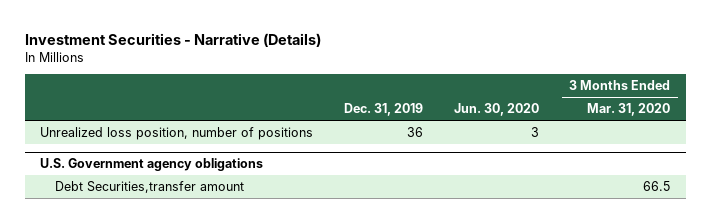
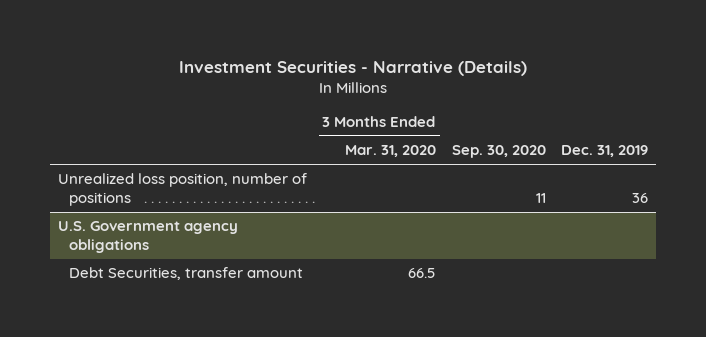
[453,103,539,117] Jun. 30, 2020 -> none
none -> [451,145,546,159] Sep. 30, 2020
[54,181,244,194] Debt Securities,transfer amount -> [68,267,303,281] Debt Securities, transfer amount

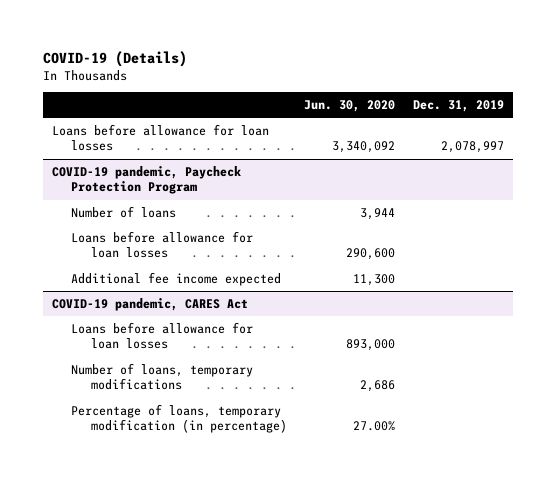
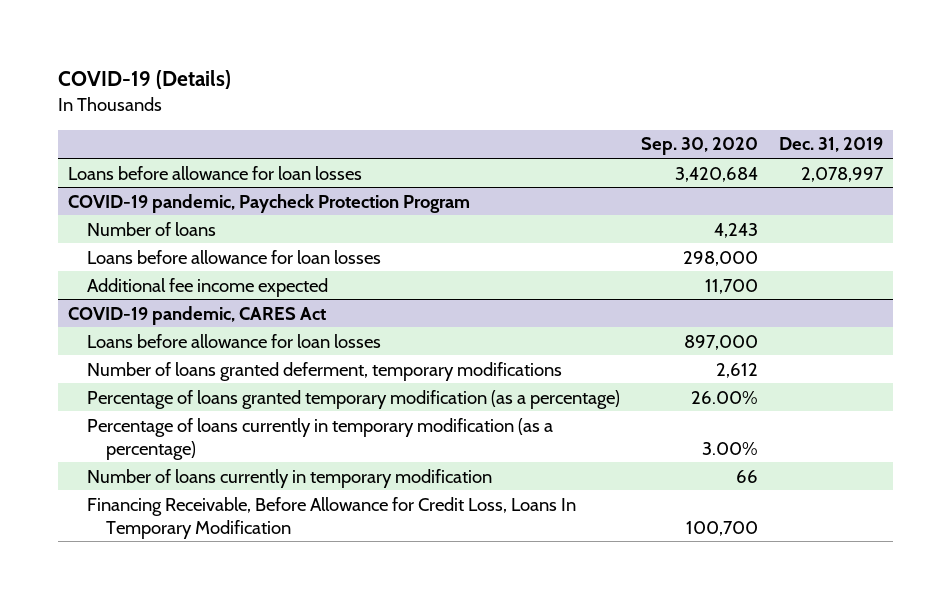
[304,100,396,113] Jun. 30, 2020 -> none
none -> [641,137,759,156] Sep. 30, 2020
[71,362,254,391] Number of loans, temporary modifications -> [87,361,563,381] Number of loans granted deferment, temporary modifications
none -> [87,389,621,409] Percentage of loans granted temporary modification (as a percentage)
[71,403,288,434] Percentage of loans, temporary modification (in percentage) -> [87,417,554,460] Percentage of loans currently in temporary modification (as a percentage)
none -> [87,468,493,488] Number of loans currently in temporary modification
none -> [87,496,577,539] Financing Receivable, Before Allowance for Credit Loss, Loans In Temporary Modification

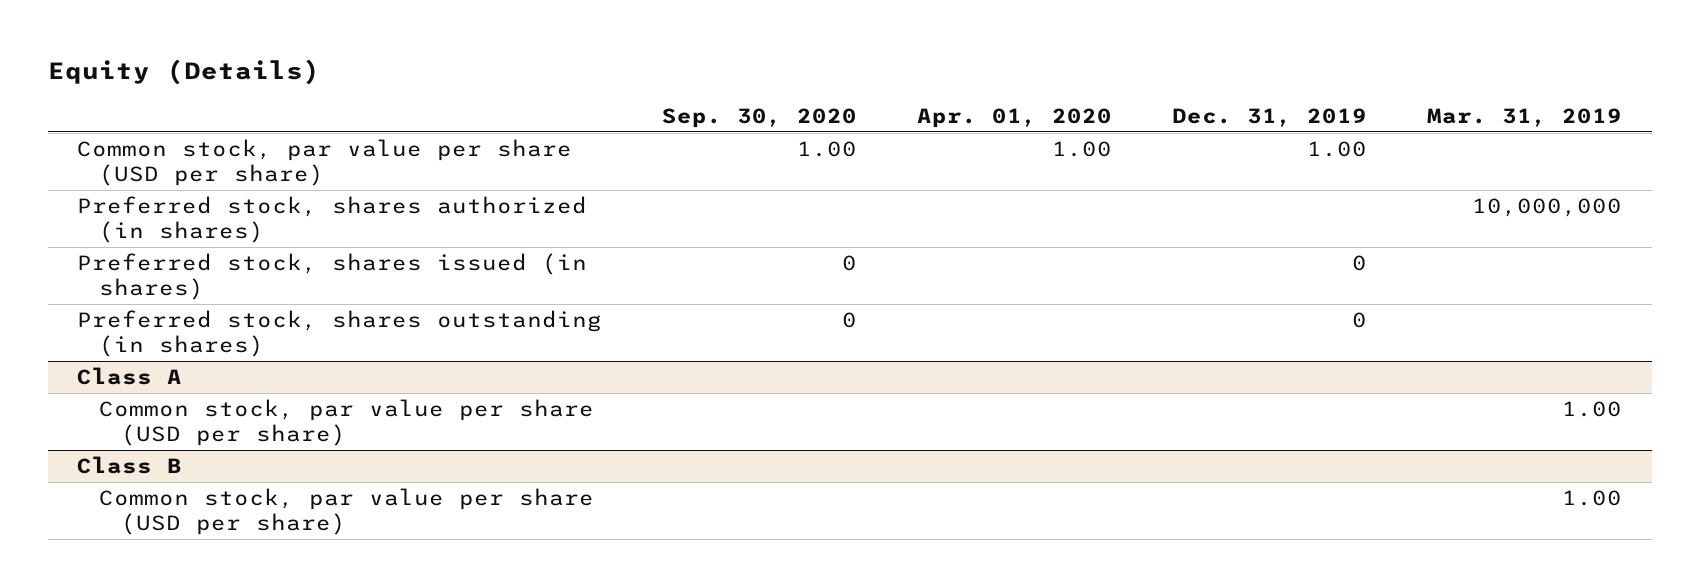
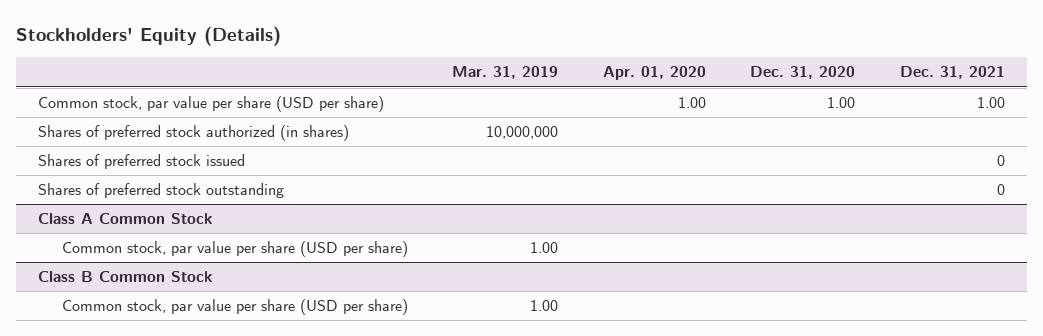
[47,59,320,86] Equity (Details) -> [15,26,281,47] Stockholders' Equity (Details)
[662,108,858,129] Sep. 30, 2020 -> none
[1172,108,1368,128] Dec. 31, 2019 -> none
none -> [750,66,856,80] Dec. 31, 2020
none -> [899,66,1005,80] Dec. 31, 2021
[77,196,588,244] Preferred stock, shares authorized (in shares) -> [38,125,350,142] Shares of preferred stock authorized (in shares)
[77,253,588,301] Preferred stock, shares issued (in shares) -> [38,154,246,170] Shares of preferred stock issued
[77,310,603,358] Preferred stock, shares outstanding (in shares) -> [38,183,285,199] Shares of preferred stock outstanding
[77,367,183,386] Class A -> [38,213,213,225] Class A Common Stock
[77,456,183,475] Class B -> [38,271,213,283] Class B Common Stock

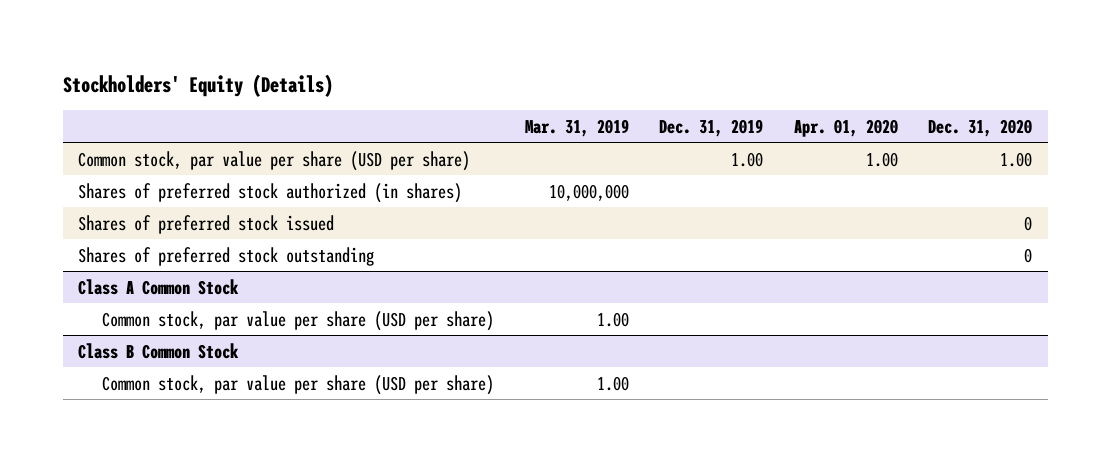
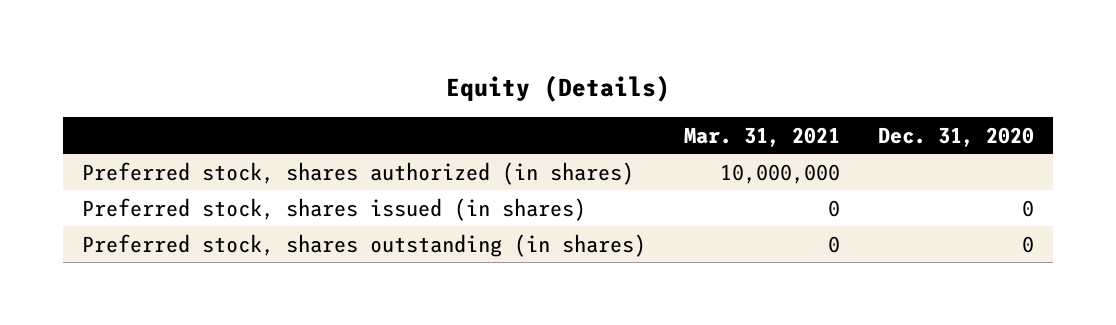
[63,73,334,97] Stockholders' Equity (Details) -> [446,74,671,102] Equity (Details)
[524,118,629,137] Mar. 31, 2019 -> none
[659,118,764,137] Dec. 31, 2019 -> none
[793,118,898,137] Apr. 01, 2020 -> none
none -> [684,126,841,147] Mar. 31, 2021
[78,150,471,171] Common stock, par value per share (USD per share) -> none
[78,278,240,295] Class A Common Stock -> none
[101,310,494,331] Common stock, par value per share (USD per share) -> none
[78,342,240,359] Class B Common Stock -> none
[101,374,494,395] Common stock, par value per share (USD per share) -> none
[78,182,463,203] Shares of preferred stock authorized (in shares) -> [81,161,634,185] Preferred stock, shares authorized (in shares)
[78,214,335,234] Shares of preferred stock issued -> [81,197,586,221] Preferred stock, shares issued (in shares)
[78,246,375,266] Shares of preferred stock outstanding -> [81,233,646,257] Preferred stock, shares outstanding (in shares)

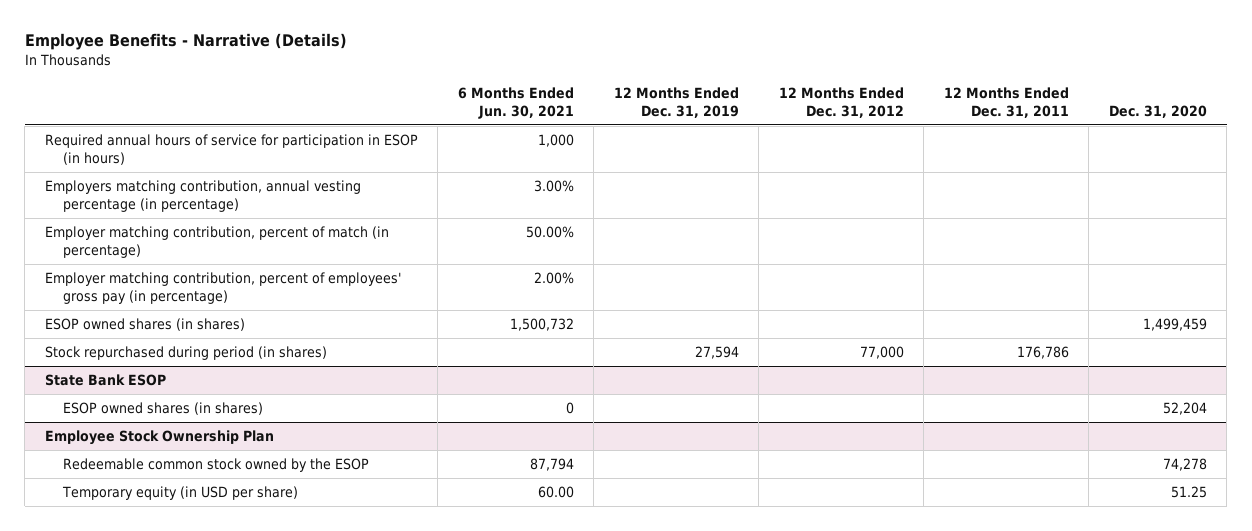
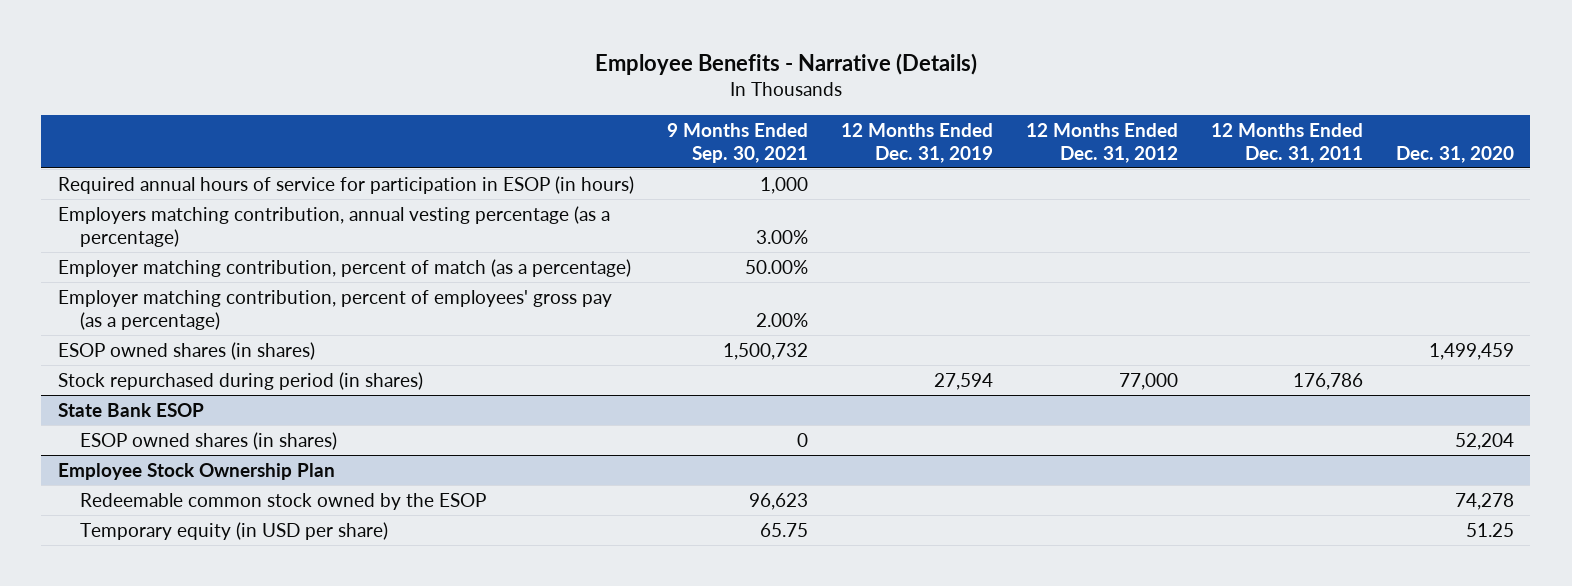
[457,87,574,120] 6 Months Ended Jun. 30, 2021 -> none
none -> [666,122,808,163] 9 Months Ended Sep. 30, 2021
[44,179,361,212] Employers matching contribution, annual vesting percentage (in percentage) -> [57,205,610,247] Employers matching contribution, annual vesting percentage (as a percentage)
[44,225,389,258] Employer matching contribution, percent of match (in percentage) -> [57,258,631,277] Employer matching contribution, percent of match (as a percentage)
[44,271,401,304] Employer matching contribution, percent of employees' gross pay (in percentage) -> [57,289,612,330] Employer matching contribution, percent of employees' gross pay (as a percentage)

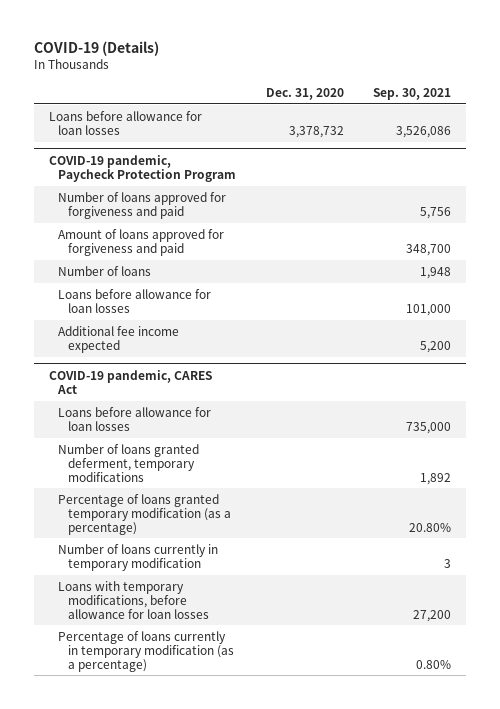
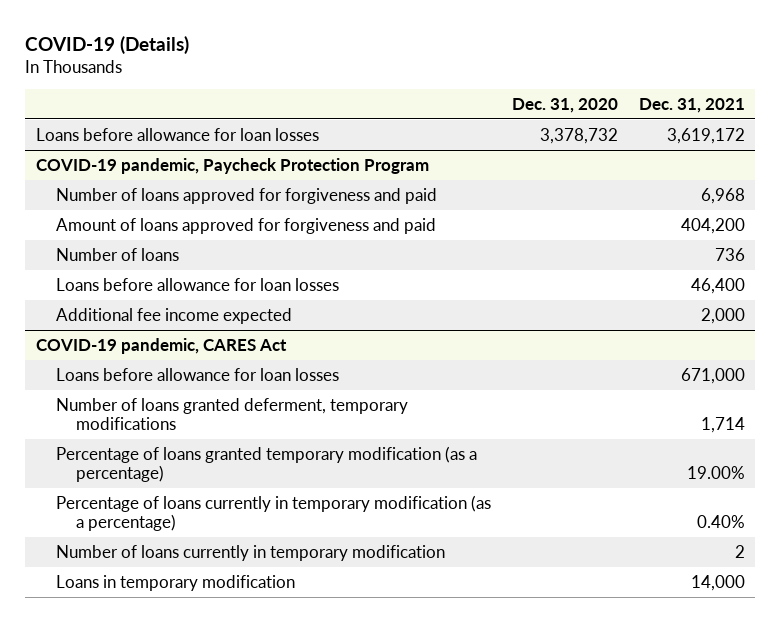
[373,87,452,100] Sep. 30, 2021 -> none
none -> [638,97,745,113] Dec. 31, 2021
[58,580,209,619] Loans with temporary modifications, before allowance for loan losses -> none
[58,543,219,571] Number of loans currently in temporary modification -> [56,544,446,561] Number of loans currently in temporary modification
none -> [56,574,296,591] Loans in temporary modification

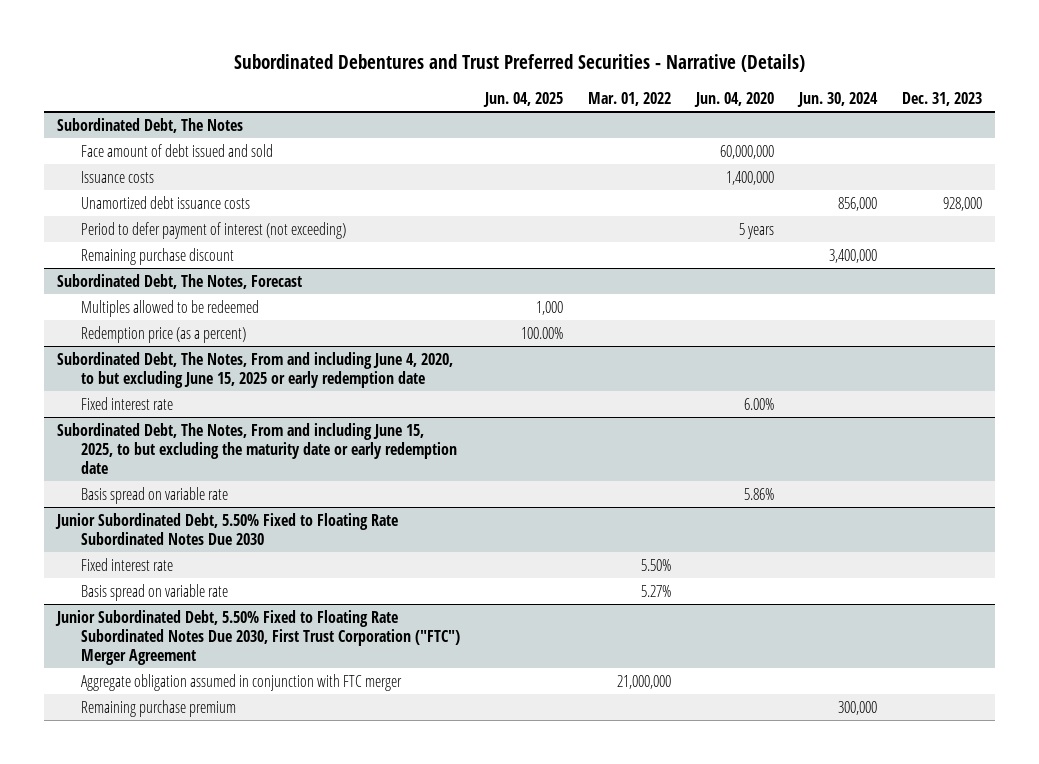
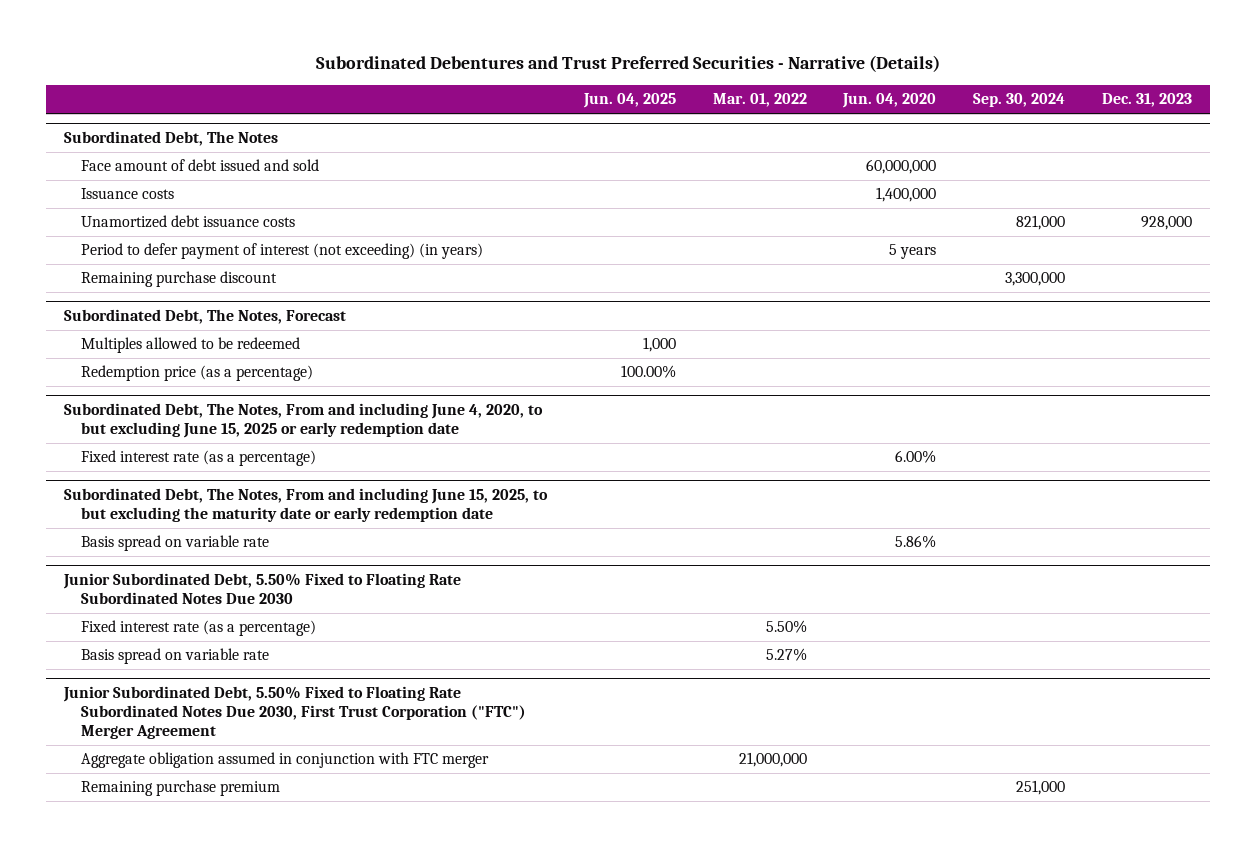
[797,92,879,108] Jun. 30, 2024 -> none
none -> [973,93,1066,108] Sep. 30, 2024
[80,221,346,239] Period to defer payment of interest (not exceeding) -> [81,243,484,260] Period to defer payment of interest (not exceeding) (in years)
[80,325,246,343] Redemption price (as a percent) -> [81,365,314,382] Redemption price (as a percentage)
[80,396,173,410] Fixed interest rate -> [81,450,317,467] Fixed interest rate (as a percentage)
[80,557,173,571] Fixed interest rate -> [81,620,317,637] Fixed interest rate (as a percentage)

